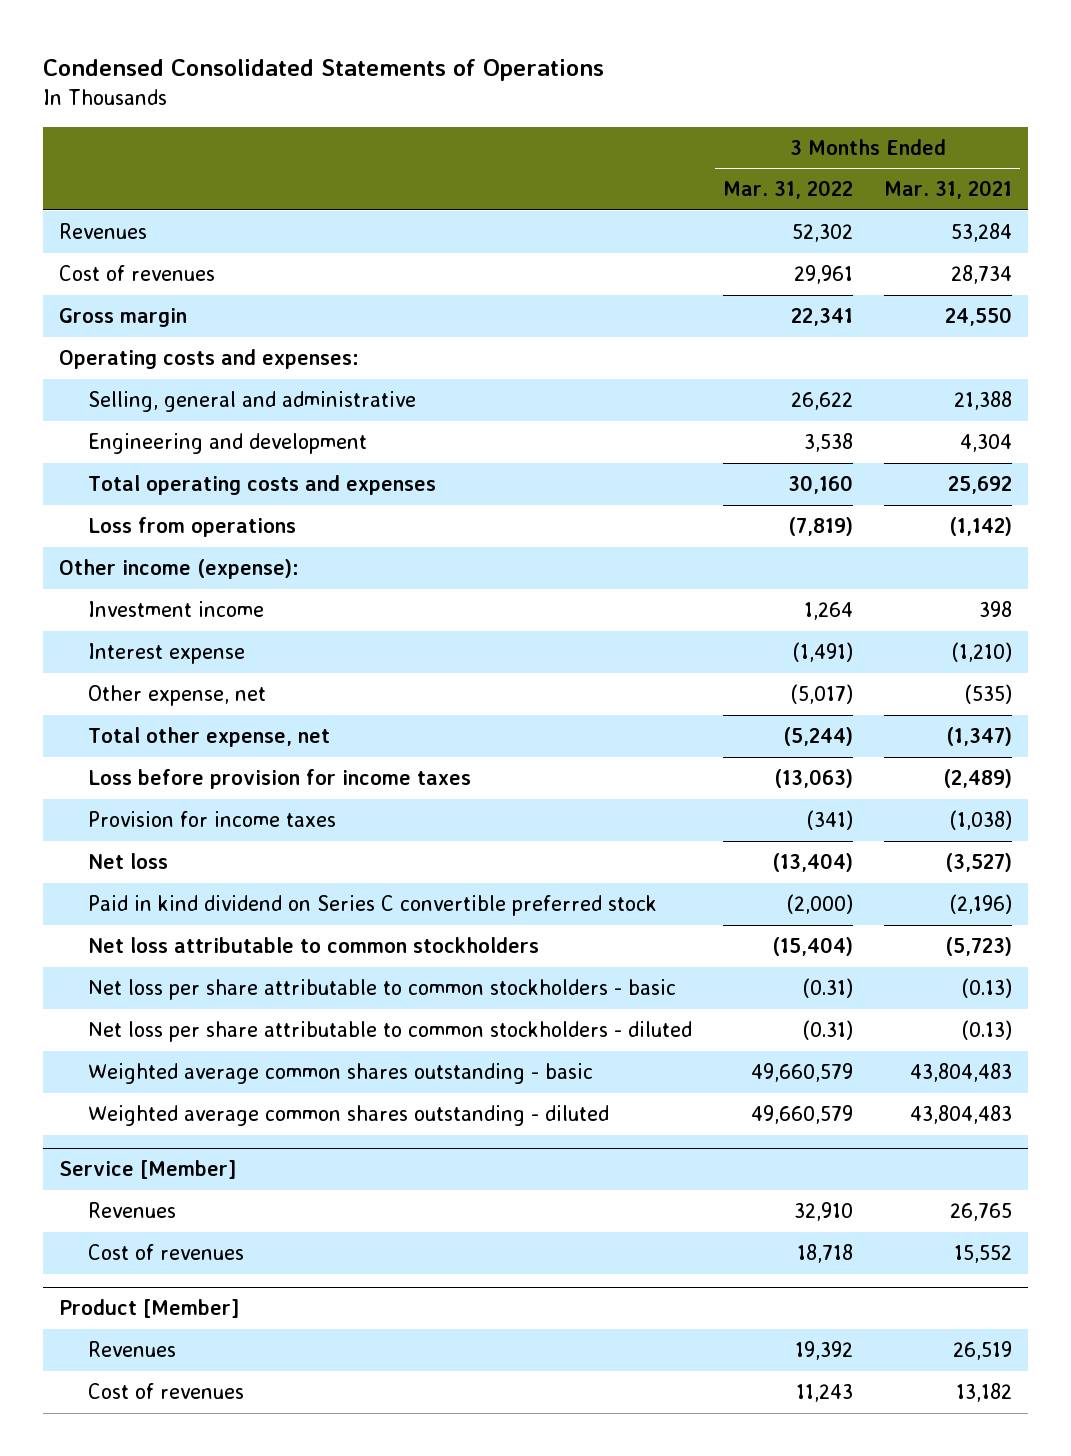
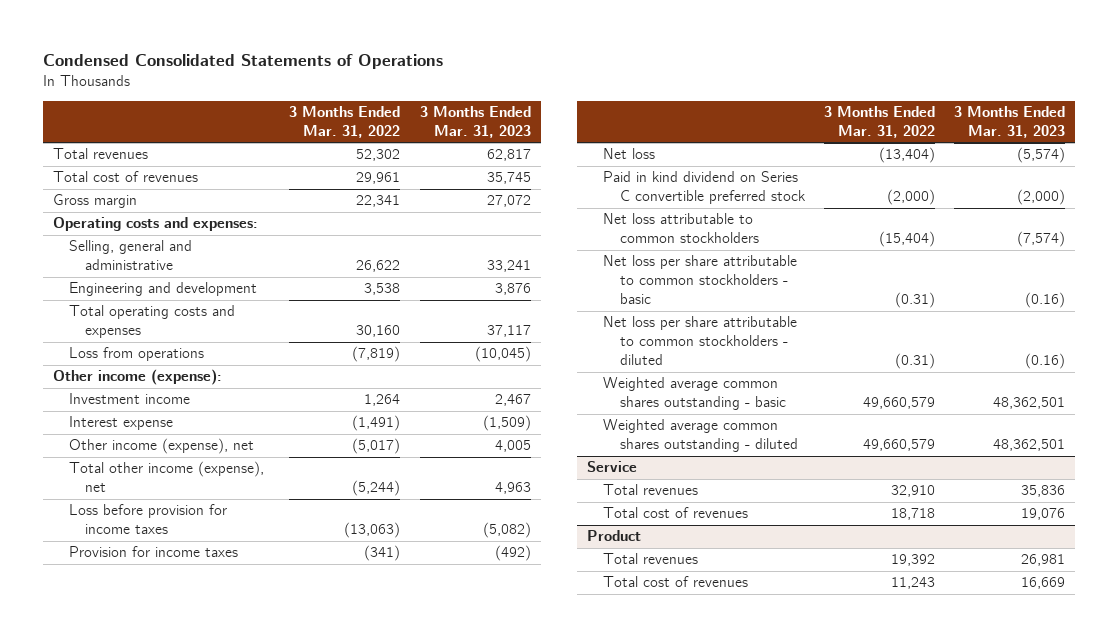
[884,180,1013,200] Mar. 31, 2021 -> none
none -> [419,105,531,138] 3 Months Ended Mar. 31, 2023
[58,223,147,240] Revenues -> [52,148,148,160] Total revenues
[58,265,215,282] Cost of revenues -> [52,171,198,183] Total cost of revenues
[87,685,266,707] Other expense, net -> [68,438,254,455] Other income (expense), net
[87,727,330,748] Total other expense, net -> [68,461,264,493] Total other income (expense), net
[58,1160,236,1180] Service [Member] -> [587,461,638,473] Service
[87,1202,176,1219] Revenues -> [603,484,699,496] Total revenues
[87,1244,244,1261] Cost of revenues -> [603,507,749,519] Total cost of revenues
[58,1299,239,1319] Product [Member] -> [587,530,642,542] Product
[87,1341,176,1358] Revenues -> [603,553,699,565] Total revenues
[87,1383,244,1400] Cost of revenues -> [603,576,749,588] Total cost of revenues

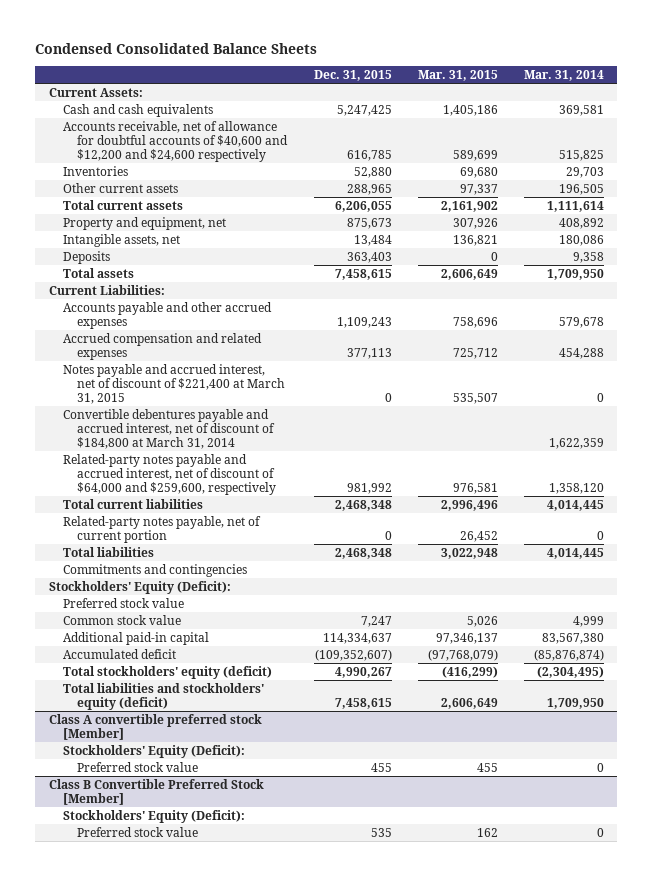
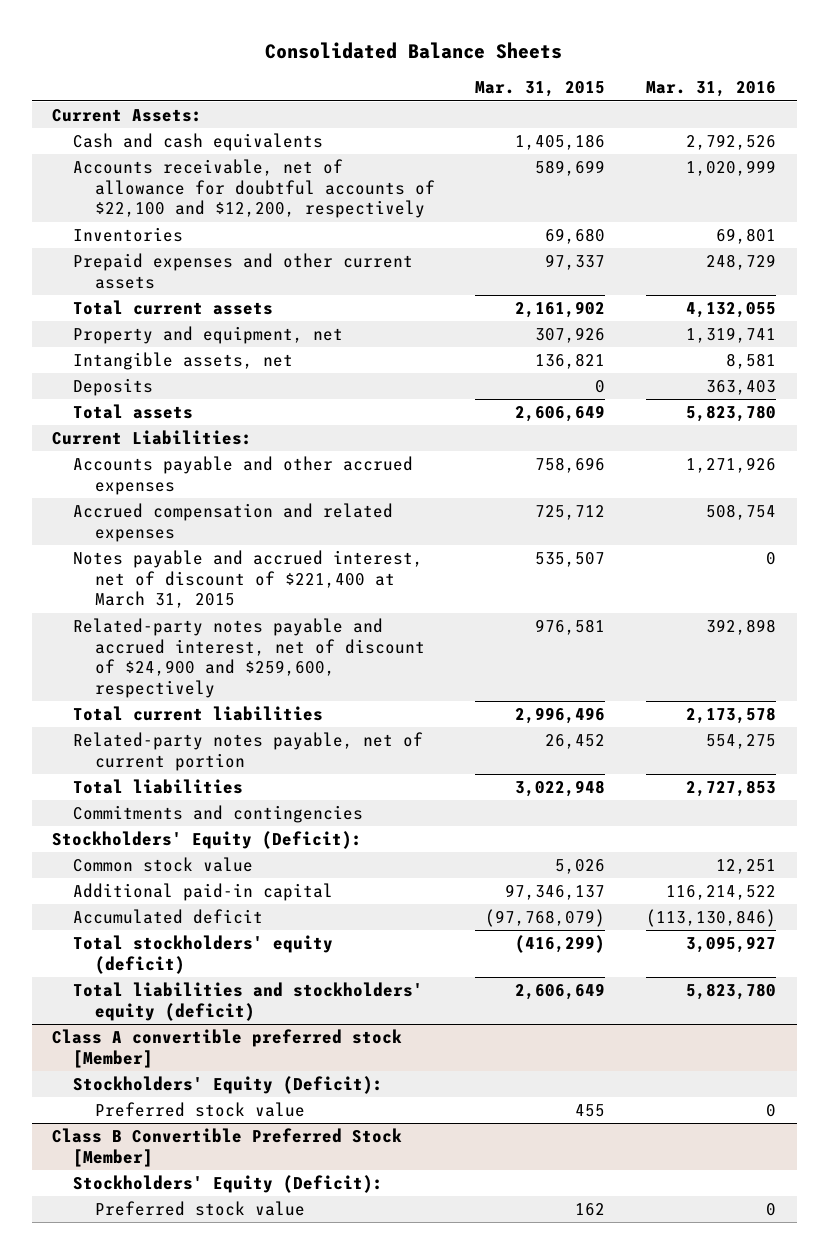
[35,43,318,55] Condensed Consolidated Balance Sheets -> [265,41,563,59] Consolidated Balance Sheets
[313,70,392,82] Dec. 31, 2015 -> none
[523,70,604,82] Mar. 31, 2014 -> none
none -> [646,81,777,98] Mar. 31, 2016
[62,120,289,162] Accounts receivable, net of allowance for doubtful accounts of $40,600 and $12,200 and $24,600 respectively -> [73,158,435,219] Accounts receivable, net of allowance for doubtful accounts of $22,100 and $12,200, respectively
[62,182,178,193] Other current assets -> [73,252,414,289] Prepaid expenses and other current assets
[62,408,276,449] Convertible debentures payable and accrued interest, net of discount of $184,800 at March 31, 2014 -> none
[62,453,277,495] Related-party notes payable and accrued interest, net of discount of $64,000 and $259,600, respectively -> [73,617,425,699] Related-party notes payable and accrued interest, net of discount of $24,900 and $259,600, respectively
[62,597,184,608] Preferred stock value -> none

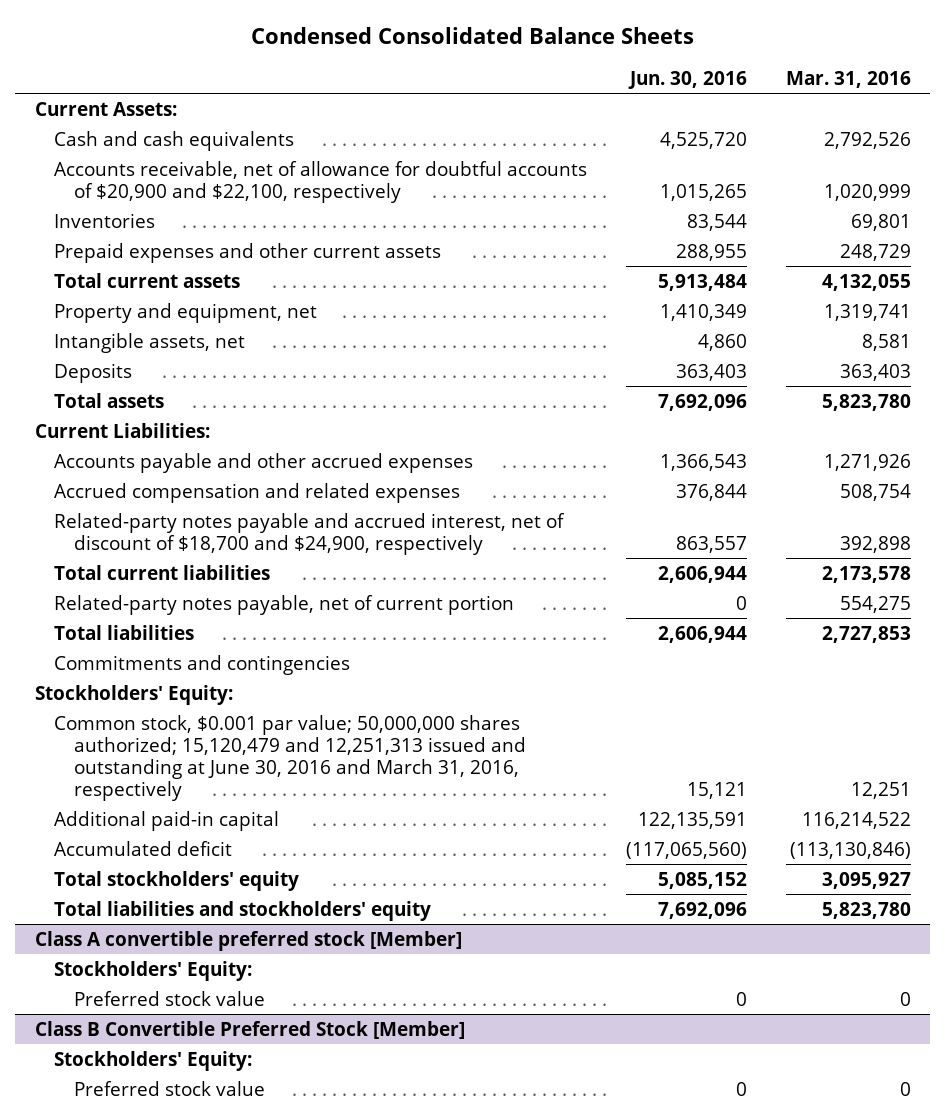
[265,41,563,59] Consolidated Balance Sheets -> [250,27,694,45] Condensed Consolidated Balance Sheets
[475,81,606,98] Mar. 31, 2015 -> none
none -> [627,70,747,89] Jun. 30, 2016
[73,158,435,219] Accounts receivable, net of allowance for doubtful accounts of $22,100 and $12,200, respectively -> [54,160,588,203] Accounts receivable, net of allowance for doubtful accounts of $20,900 and $22,100, respectively
[73,549,424,609] Notes payable and accrued interest, net of discount of $221,400 at March 31, 2015 -> none
[73,617,425,699] Related-party notes payable and accrued interest, net of discount of $24,900 and $259,600, respectively -> [54,512,566,555] Related-party notes payable and accrued interest, net of discount of $18,700 and $24,900, respectively
[52,830,363,849] Stockholders' Equity (Deficit): -> [34,684,233,705] Stockholders' Equity:
[73,856,254,872] Common stock value -> [54,714,526,801] Common stock, $0.001 par value; 50,000,000 shares authorized; 15,120,479 and 12,251,313 issued and outstanding at June 30, 2016 and March 31, 2016, respectively
[73,934,334,974] Total stockholders' equity (deficit) -> [54,870,300,891] Total stockholders' equity
[73,981,424,1021] Total liabilities and stockholders' equity (deficit) -> [54,900,432,921] Total liabilities and stockholders' equity
[73,1075,384,1094] Stockholders' Equity (Deficit): -> [54,960,253,981] Stockholders' Equity:
[73,1174,384,1193] Stockholders' Equity (Deficit): -> [54,1050,253,1071] Stockholders' Equity:

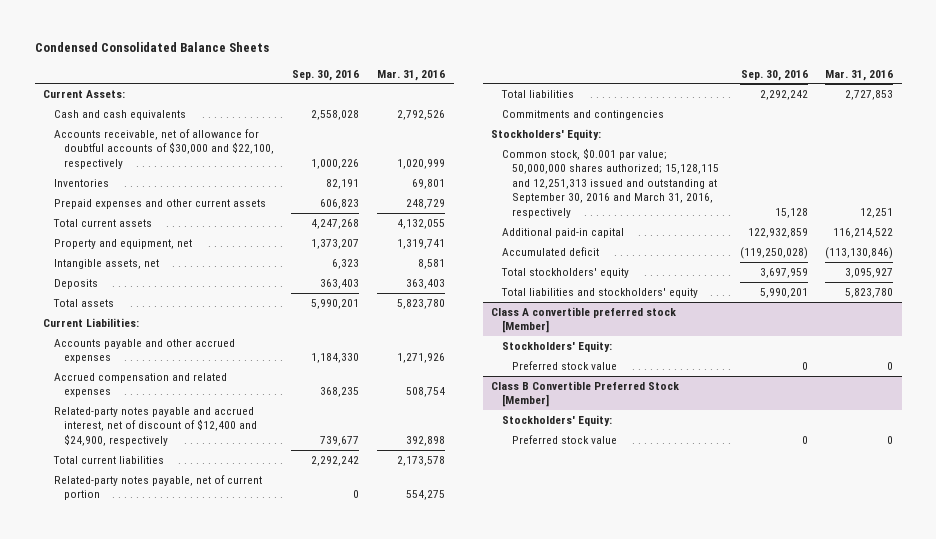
[627,70,747,89] Jun. 30, 2016 -> none
none -> [292,69,360,81] Sep. 30, 2016
[54,160,588,203] Accounts receivable, net of allowance for doubtful accounts of $20,900 and $22,100, respectively -> [53,128,274,169] Accounts receivable, net of allowance for doubtful accounts of $30,000 and $22,100, respectively
[54,512,566,555] Related-party notes payable and accrued interest, net of discount of $18,700 and $24,900, respectively -> [53,406,257,446] Related-party notes payable and accrued interest, net of discount of $12,400 and $24,900, respectively
[54,714,526,801] Common stock, $0.001 par value; 50,000,000 shares authorized; 15,120,479 and 12,251,313 issued and outstanding at June 30, 2016 and March 31, 2016, respectively -> [501,147,719,218] Common stock, $0.001 par value; 50,000,000 shares authorized; 15,128,115 and 12,251,313 issued and outstanding at September 30, 2016 and March 31, 2016, respectively

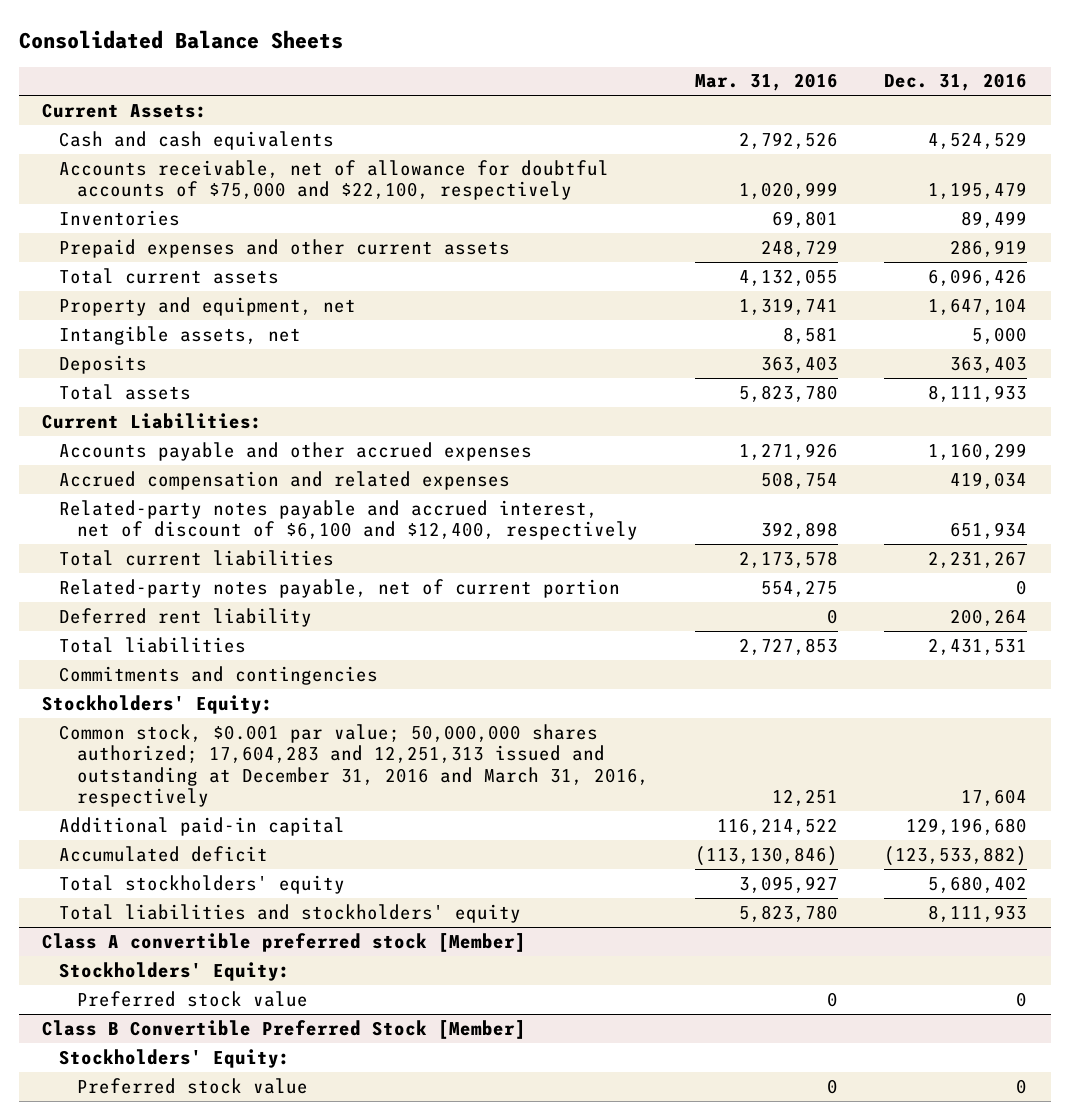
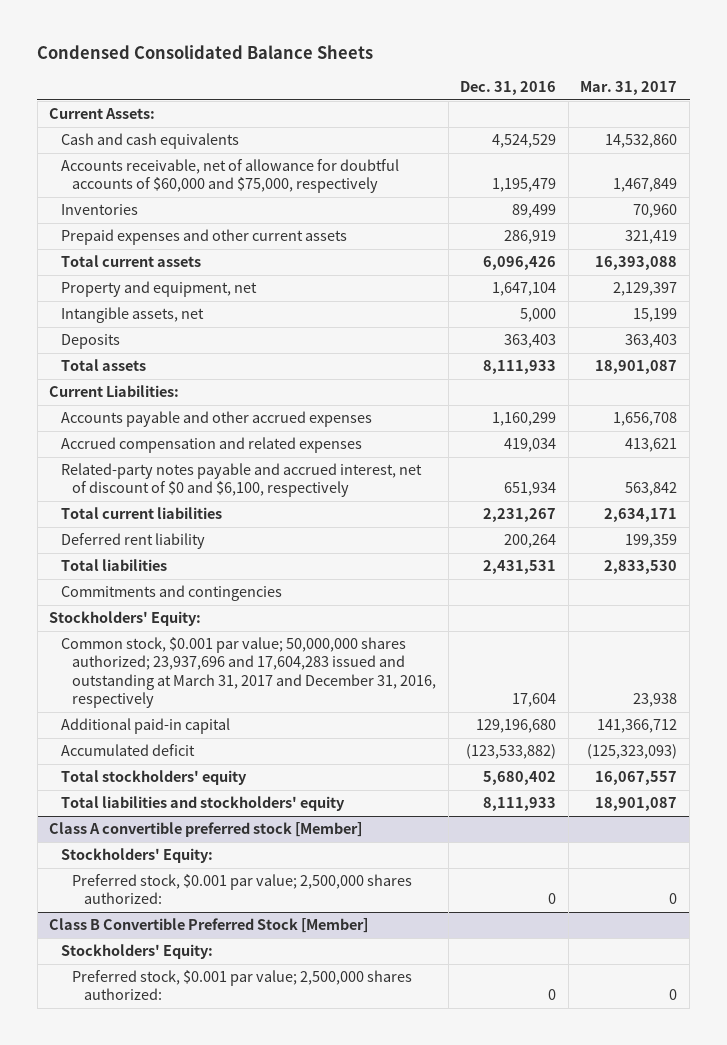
[19,30,344,50] Consolidated Balance Sheets -> [37,45,374,60] Condensed Consolidated Balance Sheets
[694,73,838,92] Mar. 31, 2016 -> none
none -> [580,80,678,95] Mar. 31, 2017
[59,159,610,201] Accounts receivable, net of allowance for doubtful accounts of $75,000 and $22,100, respectively -> [60,159,399,194] Accounts receivable, net of allowance for doubtful accounts of $60,000 and $75,000, respectively
[59,499,638,541] Related-party notes payable and accrued interest, net of discount of $6,100 and $12,400, respectively -> [60,463,422,498] Related-party notes payable and accrued interest, net of discount of $0 and $6,100, respectively
[59,578,621,598] Related-party notes payable, net of current portion -> none
[59,723,649,808] Common stock, $0.001 par value; 50,000,000 shares authorized; 17,604,283 and 12,251,313 issued and outstanding at December 31, 2016 and March 31, 2016, respectively -> [60,637,437,708] Common stock, $0.001 par value; 50,000,000 shares authorized; 23,937,696 and 17,604,283 issued and outstanding at March 31, 2017 and December 31, 2016, respectively
[76,990,308,1007] Preferred stock value -> [72,874,413,905] Preferred stock, $0.001 par value; 2,500,000 shares authorized:
[76,1077,308,1094] Preferred stock value -> [72,970,413,1001] Preferred stock, $0.001 par value; 2,500,000 shares authorized:

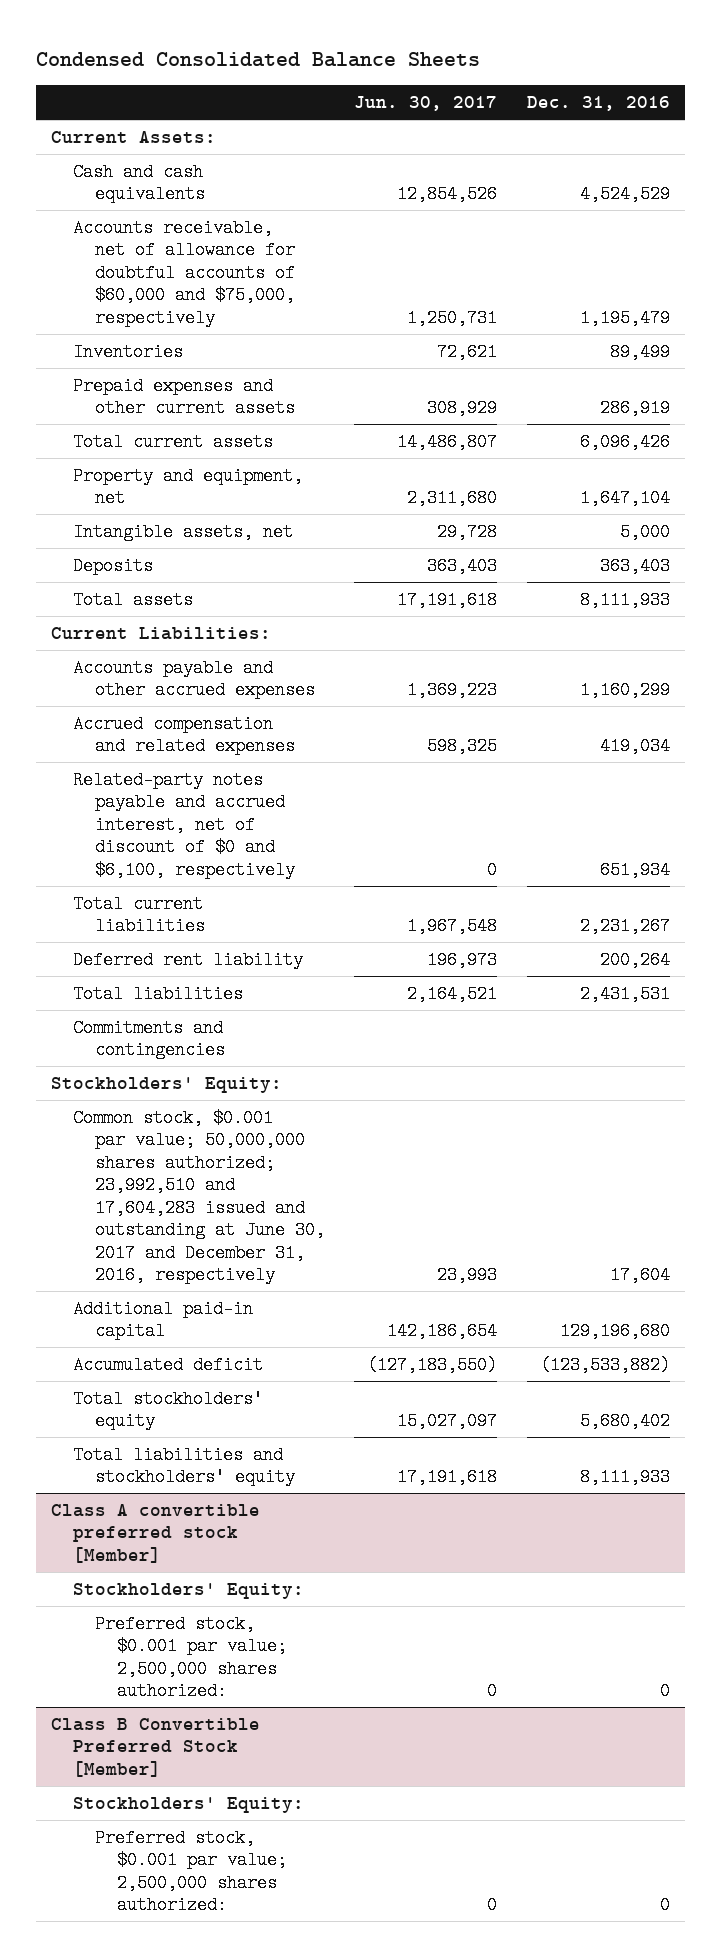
[580,80,678,95] Mar. 31, 2017 -> none
none -> [354,96,498,112] Jun. 30, 2017
[60,637,437,708] Common stock, $0.001 par value; 50,000,000 shares authorized; 23,937,696 and 17,604,283 issued and outstanding at March 31, 2017 and December 31, 2016, respectively -> [72,1108,325,1285] Common stock, $0.001 par value; 50,000,000 shares authorized; 23,992,510 and 17,604,283 issued and outstanding at June 30, 2017 and December 31, 2016, respectively

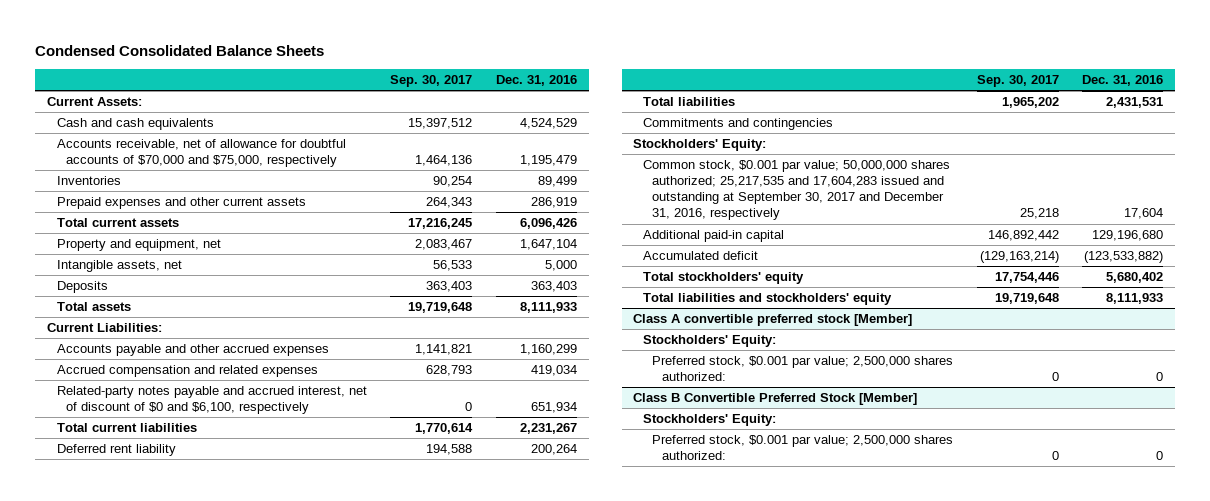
[354,96,498,112] Jun. 30, 2017 -> none
none -> [390,75,473,88] Sep. 30, 2017
[72,218,295,327] Accounts receivable, net of allowance for doubtful accounts of $60,000 and $75,000, respectively -> [56,139,346,168] Accounts receivable, net of allowance for doubtful accounts of $70,000 and $75,000, respectively
[72,1108,325,1285] Common stock, $0.001 par value; 50,000,000 shares authorized; 23,992,510 and 17,604,283 issued and outstanding at June 30, 2017 and December 31, 2016, respectively -> [642,160,950,221] Common stock, $0.001 par value; 50,000,000 shares authorized; 25,217,535 and 17,604,283 issued and outstanding at September 30, 2017 and December 31, 2016, respectively

